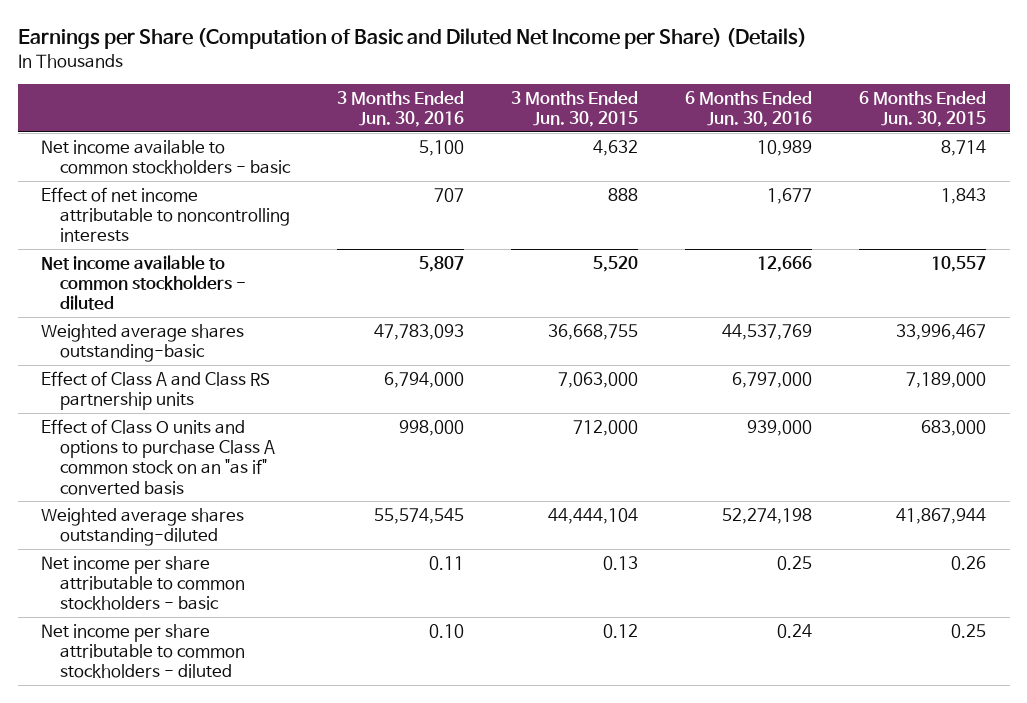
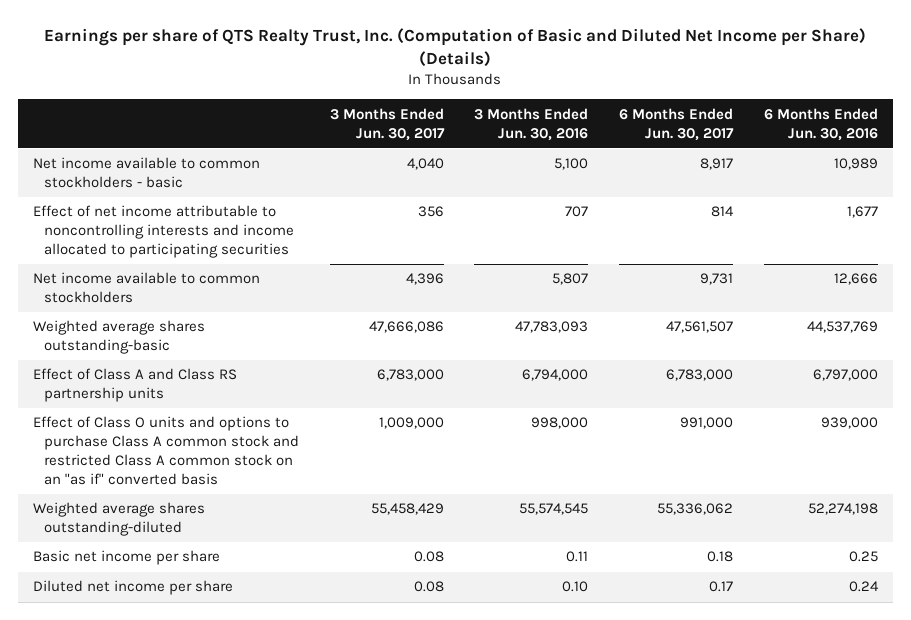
[17,28,807,50] Earnings per Share (Computation of Basic and Diluted Net Income per Share) (Details) -> [44,27,867,68] Earnings per share of QTS Realty Trust, Inc. (Computation of Basic and Diluted Net Income per Share) (Details)
[511,91,639,128] 3 Months Ended Jun. 30, 2015 -> none
[859,91,987,128] 6 Months Ended Jun. 30, 2015 -> none
none -> [329,107,445,141] 3 Months Ended Jun. 30, 2017
none -> [619,107,735,141] 6 Months Ended Jun. 30, 2017
[41,186,291,243] Effect of net income attributable to noncontrolling interests -> [33,205,295,259] Effect of net income attributable to noncontrolling interests and income allocated to participating securities
[41,254,247,311] Net income available to common stockholders - diluted -> [33,272,261,304] Net income available to common stockholders
[41,418,276,495] Effect of Class O units and options to purchase Class A common stock on an "as if" converted basis -> [33,416,300,486] Effect of Class O units and options to purchase Class A common stock and restricted Class A common stock on an "as if" converted basis
[41,555,246,611] Net income per share attributable to common stockholders - basic -> [33,550,221,566] Basic net income per share
[41,623,246,679] Net income per share attributable to common stockholders - diluted -> [33,580,234,596] Diluted net income per share

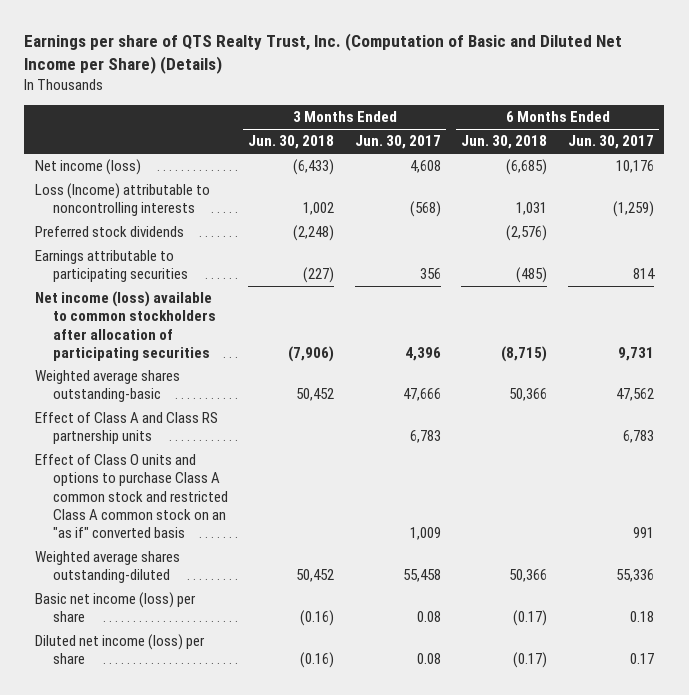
[474,107,589,141] 3 Months Ended Jun. 30, 2016 -> none
[763,107,878,141] 6 Months Ended Jun. 30, 2016 -> none
none -> [248,135,335,150] Jun. 30, 2018
none -> [461,135,548,150] Jun. 30, 2018
[33,157,261,189] Net income available to common stockholders - basic -> none
none -> [34,159,141,176] Net income (loss)
none -> [34,183,210,217] Loss (Income) attributable to noncontrolling interests
none -> [34,226,184,238] Preferred stock dividends
[33,205,295,259] Effect of net income attributable to noncontrolling interests and income allocated to participating securities -> [34,250,188,283] Earnings attributable to participating securities
[33,272,261,304] Net income available to common stockholders -> [34,291,216,361] Net income (loss) available to common stockholders after allocation of participating securities
[368,321,444,334] 47,666,086 -> [402,388,441,402] 47,666
[666,321,734,334] 47,561,507 -> [616,388,655,402] 47,562
[376,369,444,382] 6,783,000 -> [409,430,441,444] 6,783
[666,369,734,382] 6,783,000 -> [623,430,655,444] 6,783
[378,417,444,430] 1,009,000 -> [409,526,441,540] 1,009
[680,417,734,430] 991,000 -> [633,526,655,538] 991
[370,503,444,516] 55,458,429 -> [402,569,441,583] 55,458
[657,503,734,516] 55,336,062 -> [616,569,655,583] 55,336
[33,550,221,566] Basic net income per share -> [34,592,196,623] Basic net income (loss) per share
[33,580,234,596] Diluted net income per share -> [34,634,205,665] Diluted net income (loss) per share

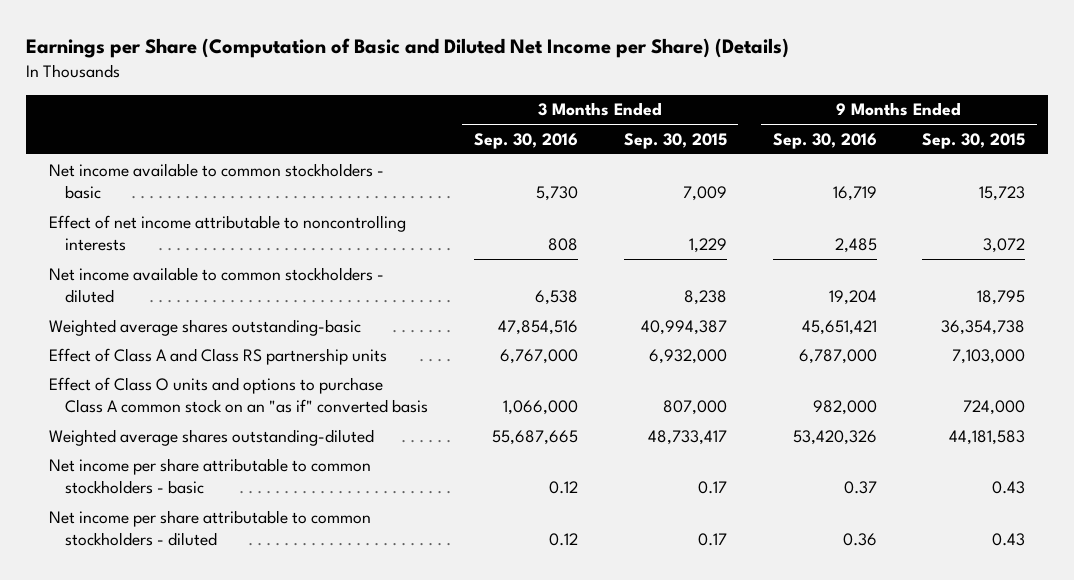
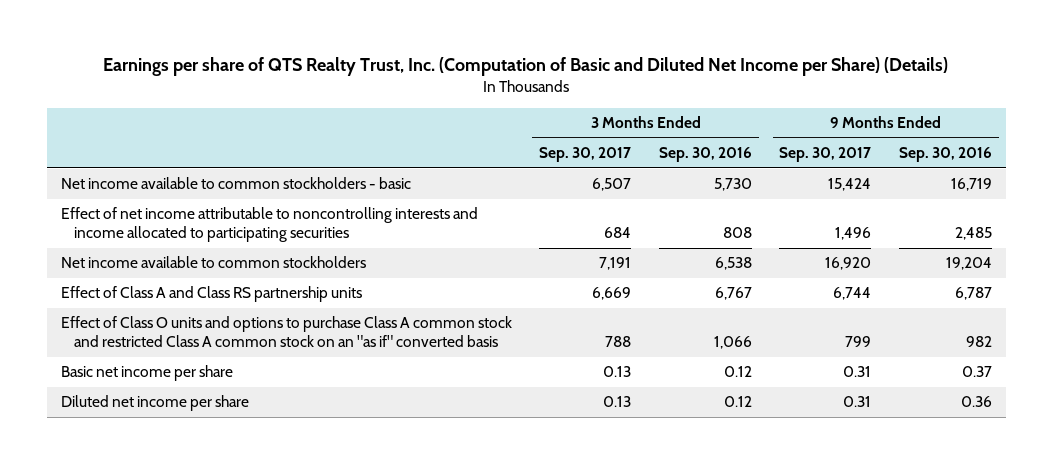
[25,38,789,59] Earnings per Share (Computation of Basic and Diluted Net Income per Share) (Details) -> [103,57,949,77] Earnings per share of QTS Realty Trust, Inc. (Computation of Basic and Diluted Net Income per Share) (Details)
[623,132,727,149] Sep. 30, 2015 -> none
[922,132,1026,149] Sep. 30, 2015 -> none
none -> [539,147,632,163] Sep. 30, 2017
none -> [779,147,872,163] Sep. 30, 2017
[48,318,361,336] Weighted average shares outstanding-basic -> none
[48,428,374,446] Weighted average shares outstanding-diluted -> none
[48,214,406,251] Effect of net income attributable to noncontrolling interests -> [60,207,478,243] Effect of net income attributable to noncontrolling interests and income allocated to participating securities
[48,266,384,303] Net income available to common stockholders - diluted -> [60,256,366,269] Net income available to common stockholders
[499,348,578,364] 6,767,000 -> [714,287,752,301] 6,767
[798,348,877,364] 6,787,000 -> [955,287,993,301] 6,787
[48,376,428,413] Effect of Class O units and options to purchase Class A common stock on an "as if" converted basis -> [60,316,512,348] Effect of Class O units and options to purchase Class A common stock and restricted Class A common stock on an "as if" converted basis
[502,399,578,415] 1,066,000 -> [713,336,752,350] 1,066
[812,399,877,415] 982,000 -> [966,336,993,348] 982
[48,457,371,494] Net income per share attributable to common stockholders - basic -> [60,365,233,382] Basic net income per share
[48,509,371,546] Net income per share attributable to common stockholders - diluted -> [60,395,249,412] Diluted net income per share

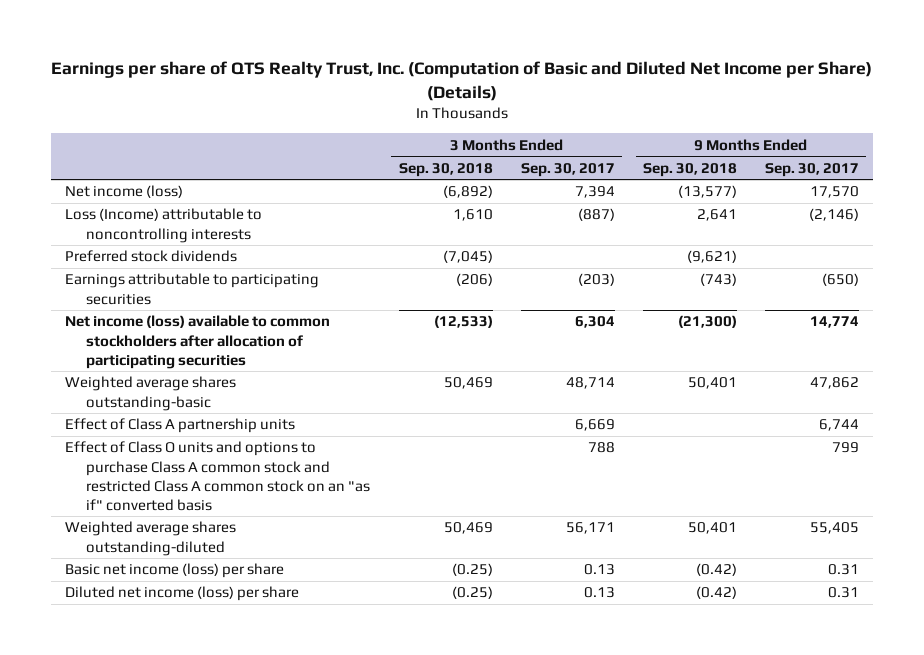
[658,147,752,163] Sep. 30, 2016 -> none
[899,147,993,163] Sep. 30, 2016 -> none
none -> [398,162,493,177] Sep. 30, 2018
none -> [642,162,737,177] Sep. 30, 2018
[60,177,411,190] Net income available to common stockholders - basic -> none
none -> [64,185,183,199] Net income (loss)
none -> [64,208,262,243] Loss (Income) attributable to noncontrolling interests
none -> [64,250,237,263] Preferred stock dividends
[60,207,478,243] Effect of net income attributable to noncontrolling interests and income allocated to participating securities -> [64,273,319,305] Earnings attributable to participating securities
[604,227,632,239] 684 -> [577,273,615,287] (203)
[835,227,872,241] 1,496 -> [822,273,860,287] (650)
[60,256,366,269] Net income available to common stockholders -> [64,315,330,369] Net income (loss) available to common stockholders after allocation of participating securities
[599,257,632,271] 7,191 -> [574,316,615,329] 6,304
[825,257,872,271] 16,920 -> [810,316,860,329] 14,774
none -> [64,376,236,411] Weighted average shares outstanding-basic
[60,286,362,303] Effect of Class A and Class RS partnership units -> [64,418,295,434] Effect of Class A partnership units
none -> [64,521,236,556] Weighted average shares outstanding-diluted
[60,365,233,382] Basic net income per share -> [64,563,284,579] Basic net income (loss) per share
[60,395,249,412] Diluted net income per share -> [64,586,299,602] Diluted net income (loss) per share

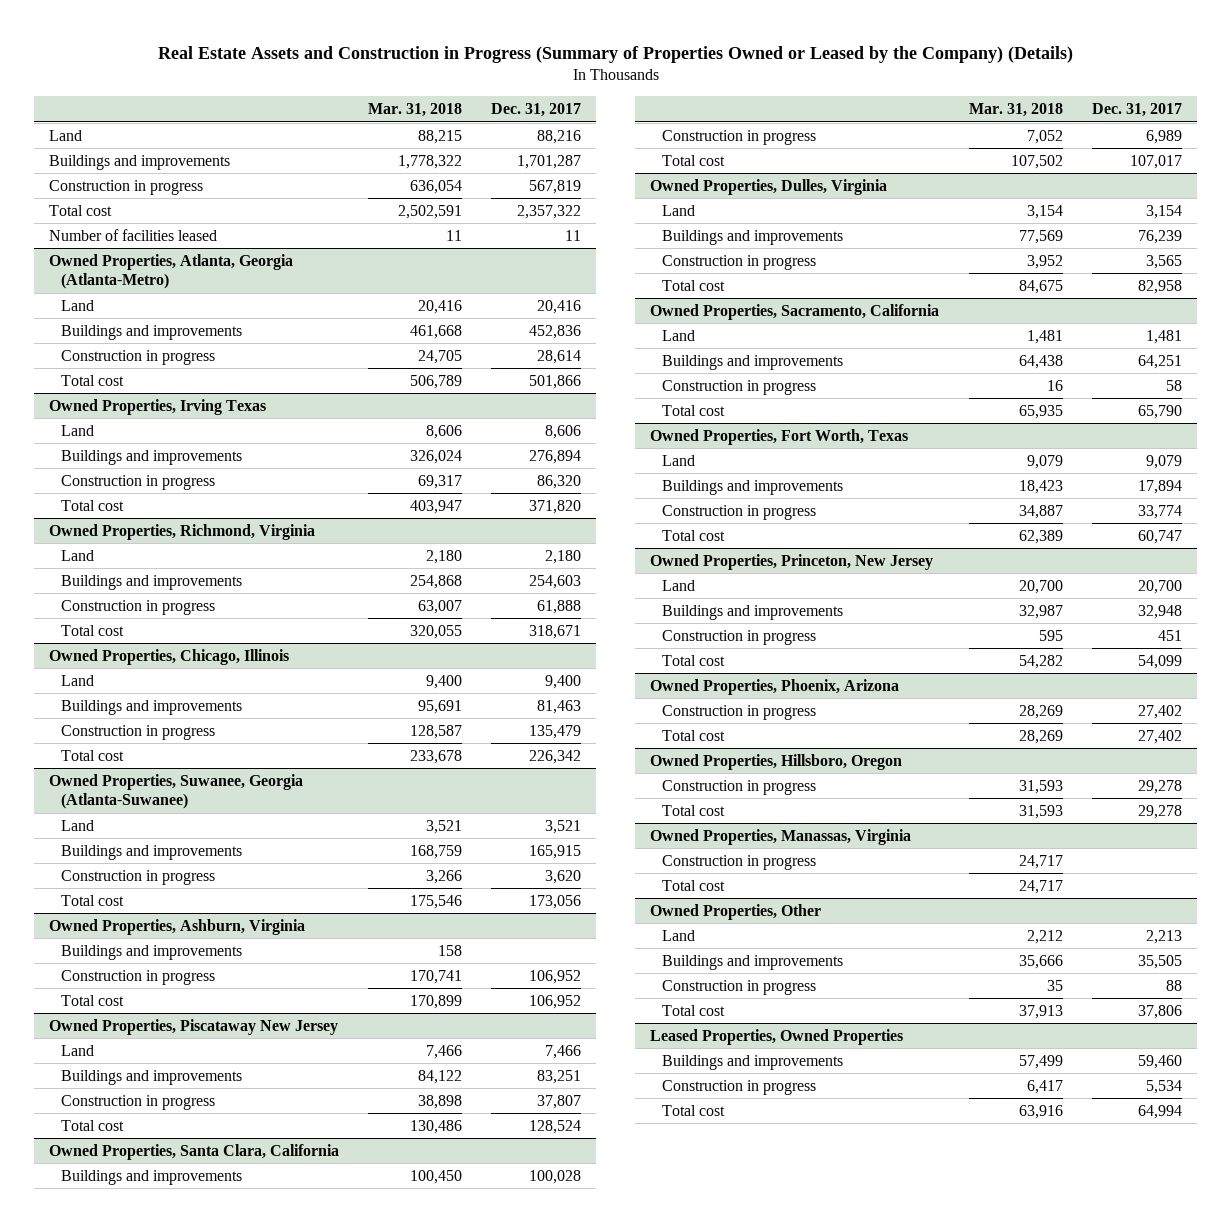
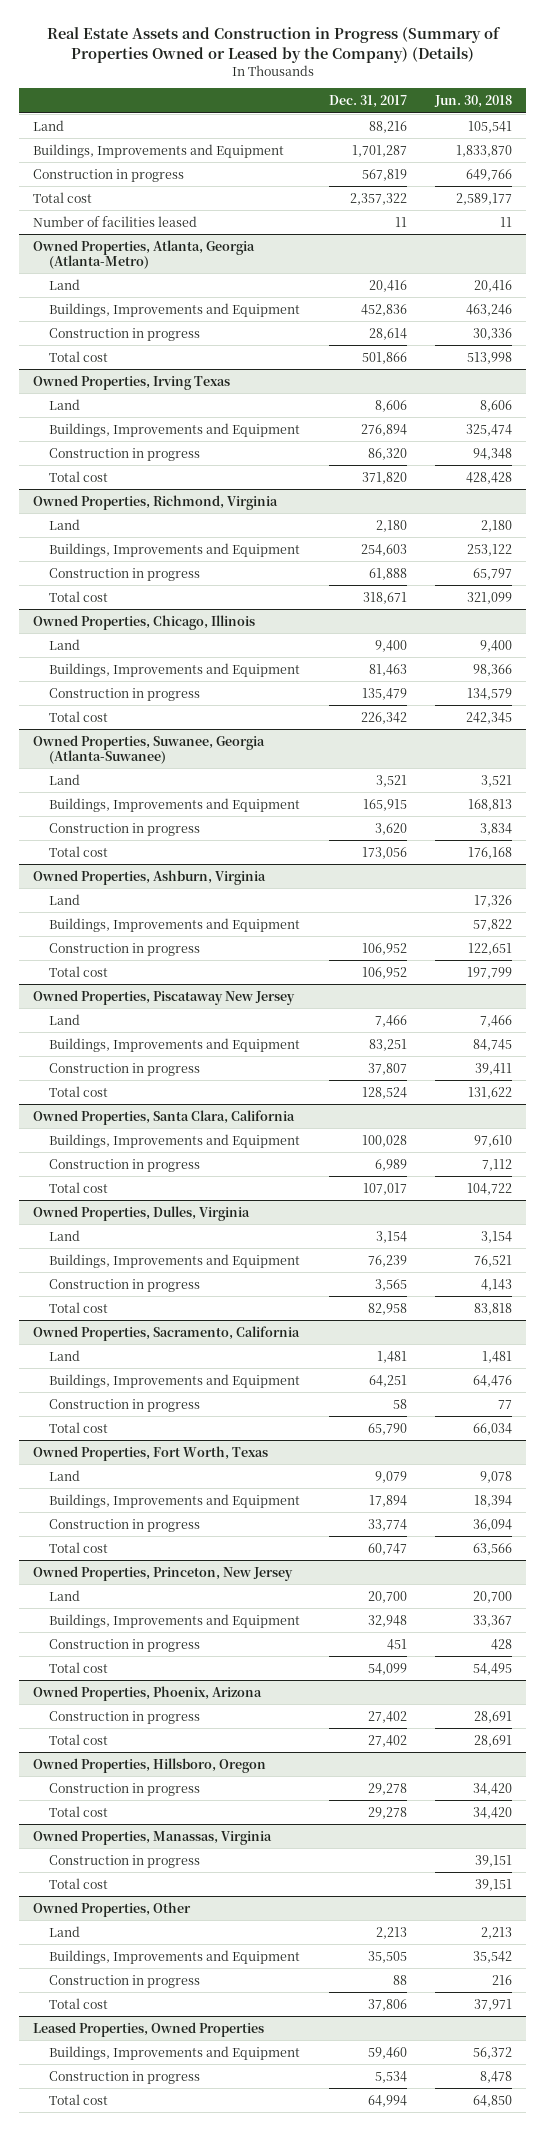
[368,103,463,118] Mar. 31, 2018 -> none
none -> [433,95,512,109] Jun. 30, 2018
[48,154,230,170] Buildings and improvements -> [33,143,285,158] Buildings, Improvements and Equipment
[61,324,243,340] Buildings and improvements -> [49,302,301,317] Buildings, Improvements and Equipment
[61,449,243,465] Buildings and improvements -> [49,422,301,437] Buildings, Improvements and Equipment
[61,574,243,590] Buildings and improvements -> [49,542,301,557] Buildings, Improvements and Equipment
[61,699,243,715] Buildings and improvements -> [49,662,301,677] Buildings, Improvements and Equipment
[61,844,243,860] Buildings and improvements -> [49,797,301,812] Buildings, Improvements and Equipment
none -> [49,893,81,905] Land
[61,944,243,960] Buildings and improvements -> [49,917,301,932] Buildings, Improvements and Equipment
[61,1069,243,1085] Buildings and improvements -> [49,1037,301,1052] Buildings, Improvements and Equipment
[61,1169,243,1185] Buildings and improvements -> [49,1133,301,1148] Buildings, Improvements and Equipment
[662,229,844,245] Buildings and improvements -> [49,1253,301,1268] Buildings, Improvements and Equipment
[662,354,844,370] Buildings and improvements -> [49,1373,301,1388] Buildings, Improvements and Equipment
[662,479,844,495] Buildings and improvements -> [49,1493,301,1508] Buildings, Improvements and Equipment
[662,604,844,620] Buildings and improvements -> [49,1613,301,1628] Buildings, Improvements and Equipment
[662,954,844,970] Buildings and improvements -> [49,1949,301,1964] Buildings, Improvements and Equipment
[662,1054,844,1070] Buildings and improvements -> [49,2045,301,2060] Buildings, Improvements and Equipment

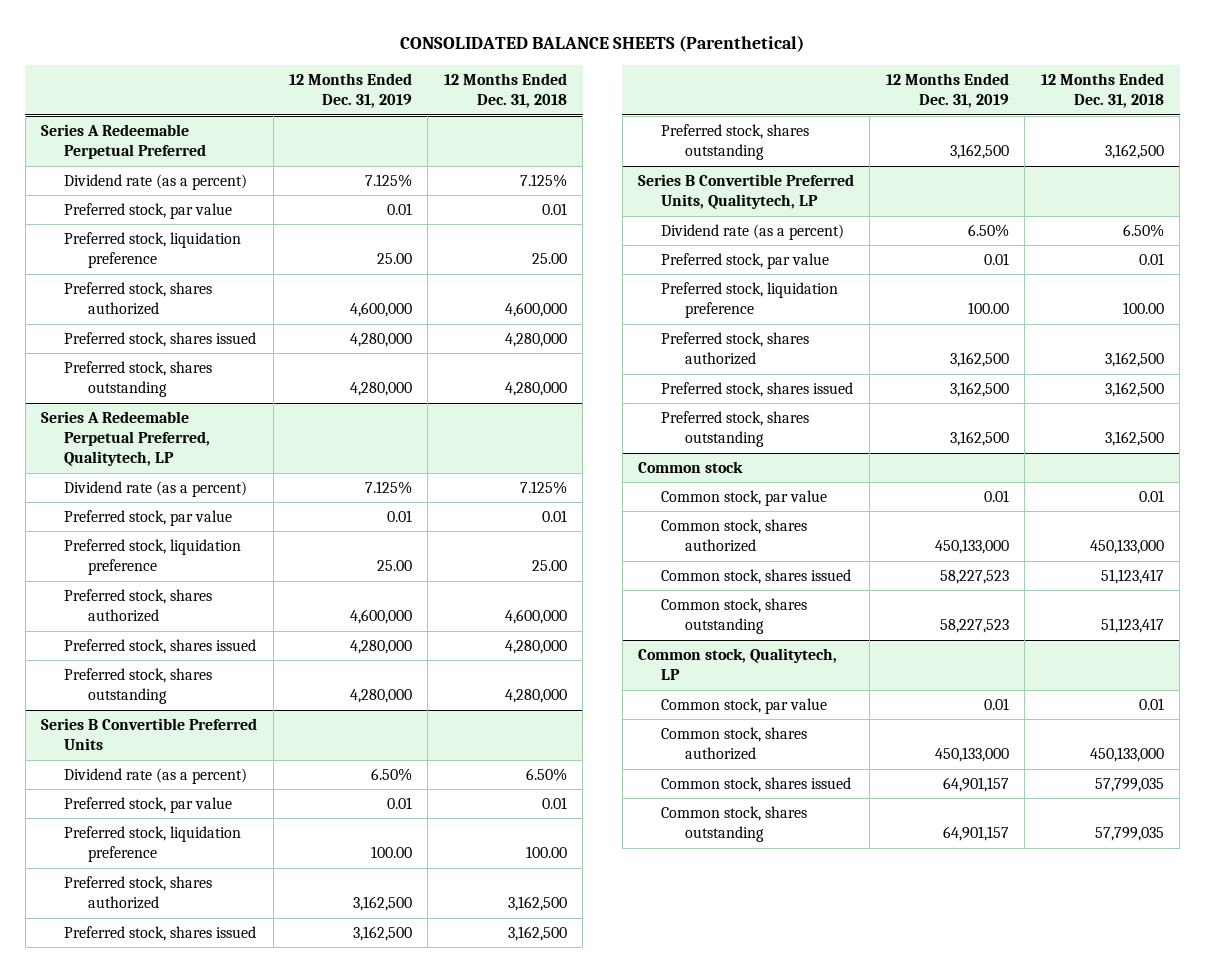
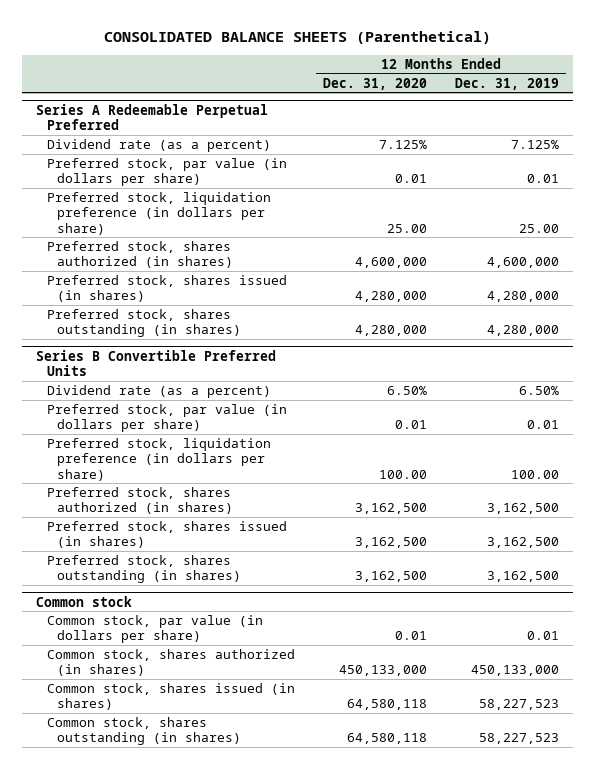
[443,73,567,109] 12 Months Ended Dec. 31, 2018 -> none
none -> [322,77,427,90] Dec. 31, 2020
[41,411,211,467] Series A Redeemable Perpetual Preferred, Qualitytech, LP -> none
[64,481,248,498] Dividend rate (as a percent) -> none
[64,510,233,527] Preferred stock, par value -> none
[64,539,242,576] Preferred stock, liquidation preference -> none
[64,589,213,623] Preferred stock, shares authorized -> none
[64,639,257,655] Preferred stock, shares issued -> none
[64,668,213,705] Preferred stock, shares outstanding -> none
[64,203,233,220] Preferred stock, par value -> [46,157,287,187] Preferred stock, par value (in dollars per share)
[64,232,242,269] Preferred stock, liquidation preference -> [46,191,271,235] Preferred stock, liquidation preference (in dollars per share)
[64,282,213,316] Preferred stock, shares authorized -> [46,240,234,269] Preferred stock, shares authorized (in shares)
[64,332,257,348] Preferred stock, shares issued -> [46,274,287,303] Preferred stock, shares issued (in shares)
[64,361,213,398] Preferred stock, shares outstanding -> [46,308,242,338] Preferred stock, shares outstanding (in shares)
[637,174,854,210] Series B Convertible Preferred Units, Qualitytech, LP -> none
[661,224,845,241] Dividend rate (as a percent) -> none
[661,253,830,270] Preferred stock, par value -> none
[661,282,839,319] Preferred stock, liquidation preference -> none
[661,332,810,366] Preferred stock, shares authorized -> none
[661,382,854,398] Preferred stock, shares issued -> none
[661,411,810,448] Preferred stock, shares outstanding -> none
[64,797,233,814] Preferred stock, par value -> [46,403,287,433] Preferred stock, par value (in dollars per share)
[64,826,242,863] Preferred stock, liquidation preference -> [46,437,271,481] Preferred stock, liquidation preference (in dollars per share)
[64,876,213,910] Preferred stock, shares authorized -> [46,486,234,515] Preferred stock, shares authorized (in shares)
[64,926,257,942] Preferred stock, shares issued -> [46,520,287,549] Preferred stock, shares issued (in shares)
[661,124,810,161] Preferred stock, shares outstanding -> [46,554,242,584] Preferred stock, shares outstanding (in shares)
[637,648,837,681] Common stock, Qualitytech, LP -> none
[661,698,828,715] Common stock, par value -> none
[661,727,808,761] Common stock, shares authorized -> none
[661,777,852,793] Common stock, shares issued -> none
[661,806,808,843] Common stock, shares outstanding -> none
[661,490,828,507] Common stock, par value -> [46,614,263,644] Common stock, par value (in dollars per share)
[661,519,808,553] Common stock, shares authorized -> [46,648,295,677] Common stock, shares authorized (in shares)
[661,569,852,585] Common stock, shares issued -> [46,682,295,711] Common stock, shares issued (in shares)
[661,598,808,635] Common stock, shares outstanding -> [46,716,242,746] Common stock, shares outstanding (in shares)

